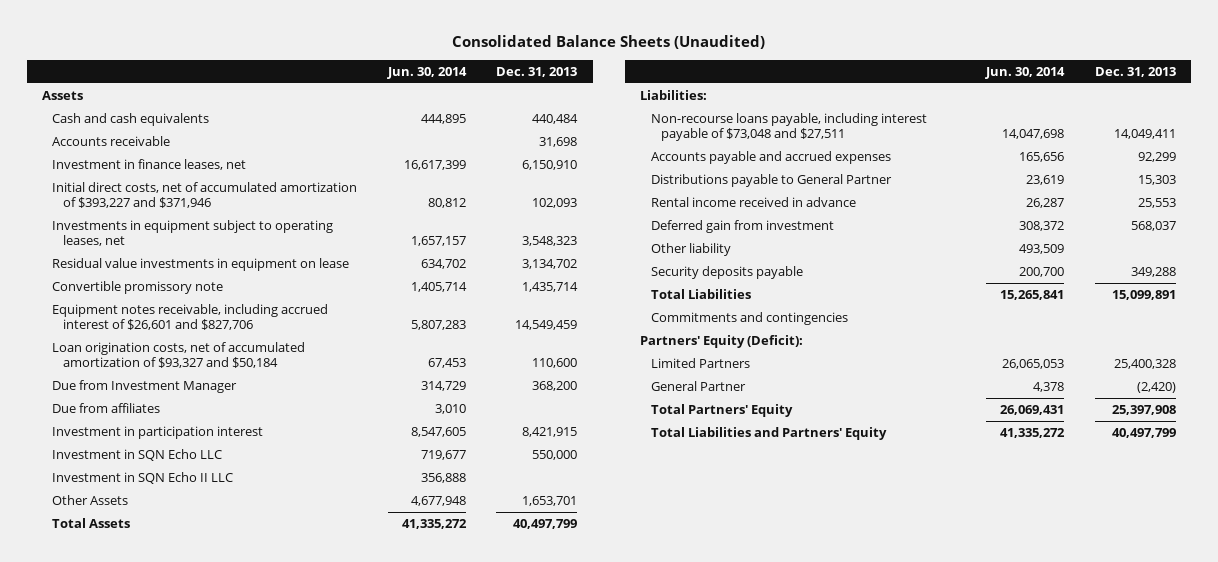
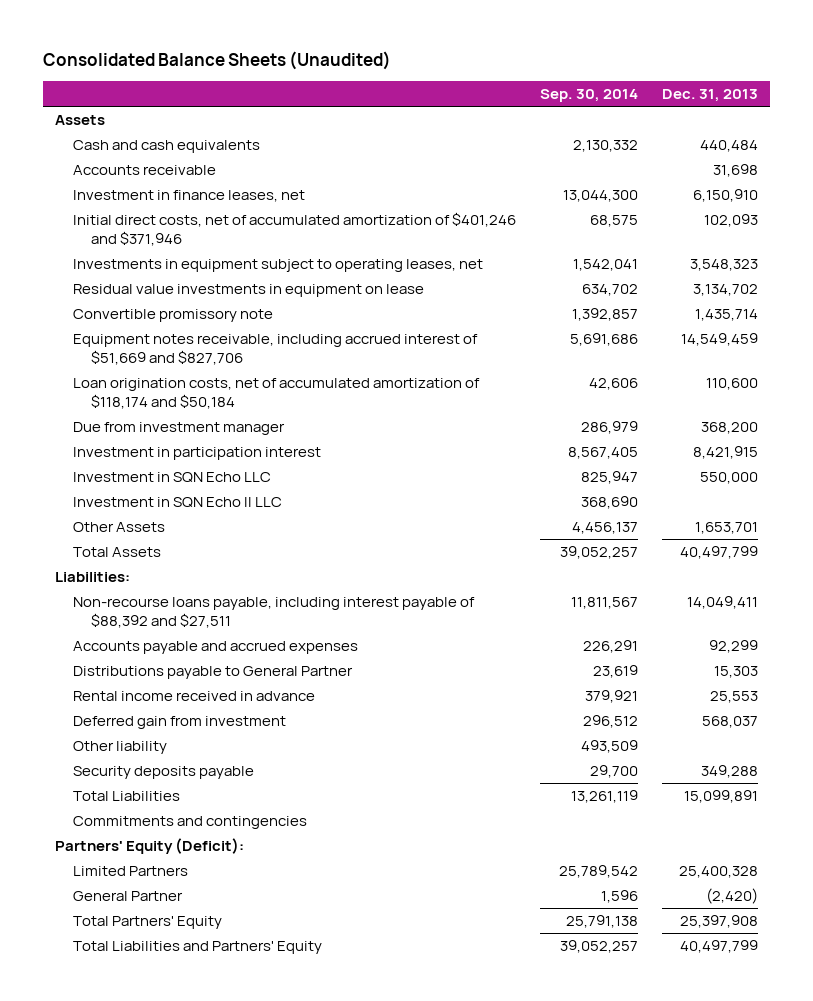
[386,66,467,79] Jun. 30, 2014 -> none
none -> [540,88,639,102] Sep. 30, 2014
[52,182,358,209] Initial direct costs, net of accumulated amortization of $393,227 and $371,946 -> [73,212,517,246] Initial direct costs, net of accumulated amortization of $401,246 and $371,946
[52,403,161,414] Due from affiliates -> none
[52,304,329,331] Equipment notes receivable, including accrued interest of $26,601 and $827,706 -> [73,334,479,365] Equipment notes receivable, including accrued interest of $51,669 and $827,706
[52,342,306,369] Loan origination costs, net of accumulated amortization of $93,327 and $50,184 -> [73,378,481,409] Loan origination costs, net of accumulated amortization of $118,174 and $50,184
[52,380,238,394] Due from Investment Manager -> [73,422,286,436] Due from investment manager
[650,113,927,142] Non-recourse loans payable, including interest payable of $73,048 and $27,511 -> [73,597,476,628] Non-recourse loans payable, including interest payable of $88,392 and $27,511

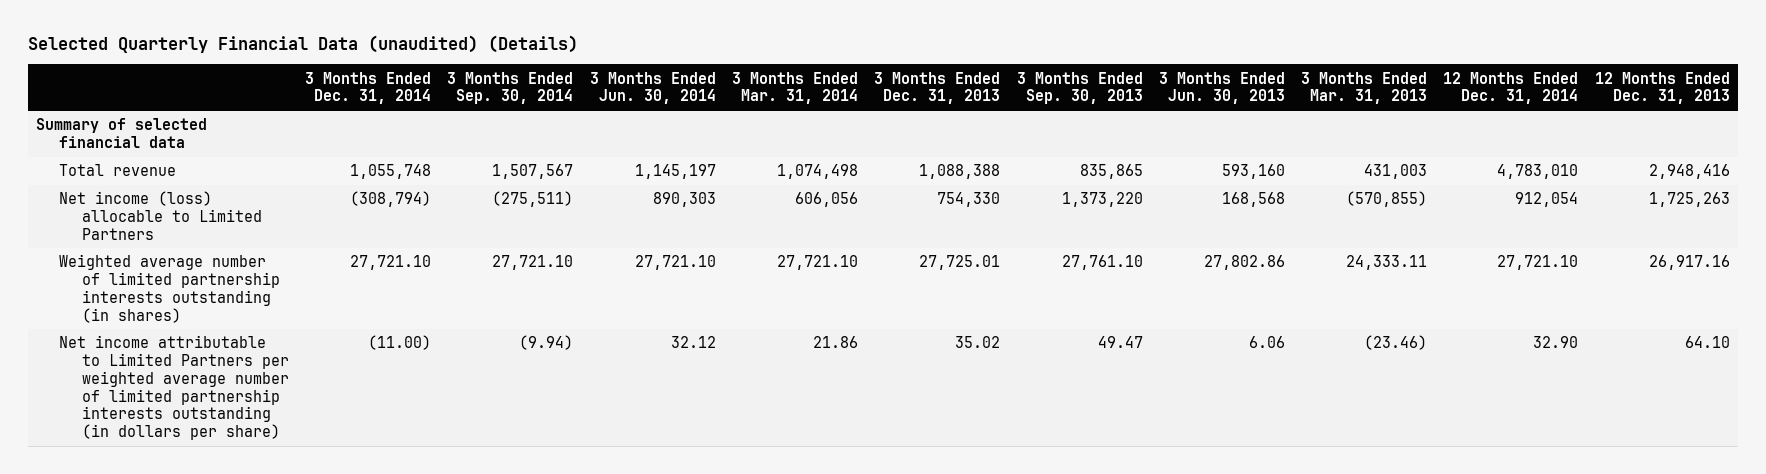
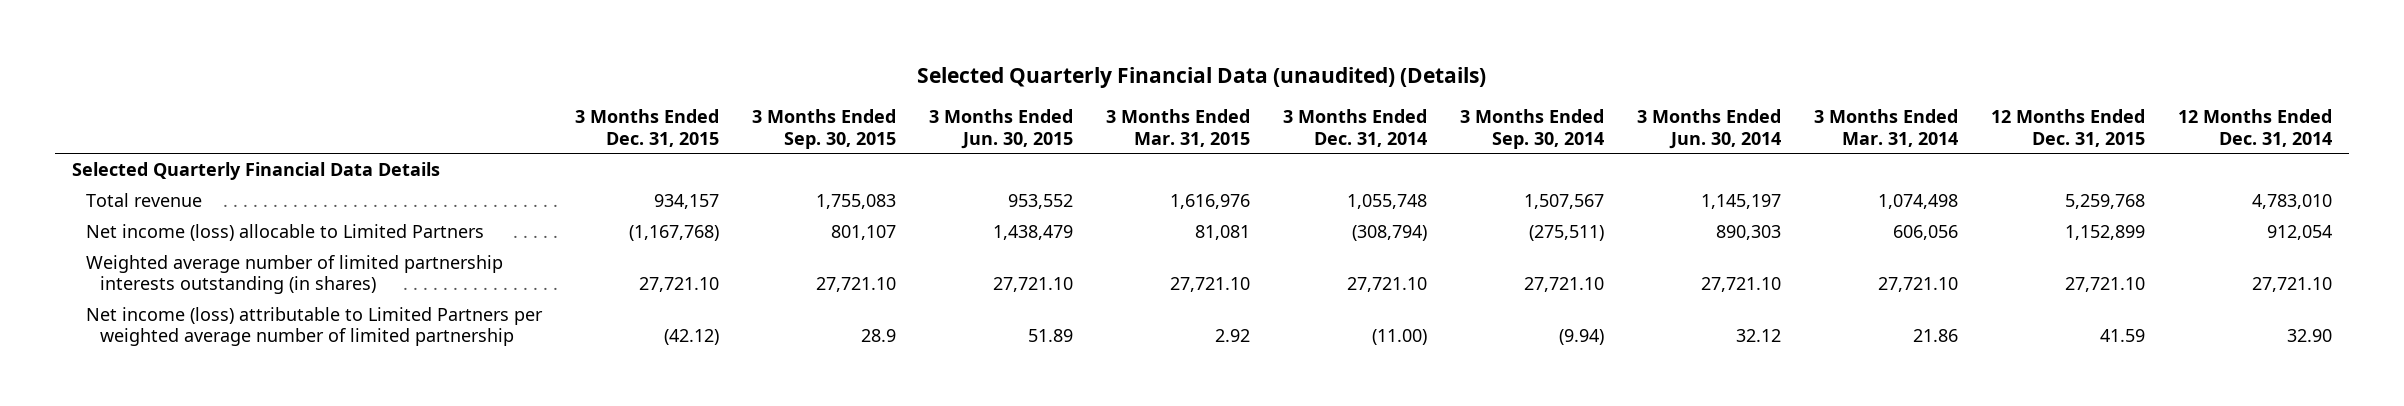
[874,71,1001,105] 3 Months Ended Dec. 31, 2013 -> none
[1016,71,1143,105] 3 Months Ended Sep. 30, 2013 -> none
[1158,71,1285,105] 3 Months Ended Jun. 30, 2013 -> none
[1301,71,1428,105] 3 Months Ended Mar. 31, 2013 -> none
[1594,71,1730,105] 12 Months Ended Dec. 31, 2013 -> none
none -> [574,109,719,147] 3 Months Ended Dec. 31, 2015
none -> [751,109,896,149] 3 Months Ended Sep. 30, 2015
none -> [928,109,1073,149] 3 Months Ended Jun. 30, 2015
none -> [1106,109,1251,147] 3 Months Ended Mar. 31, 2015
none -> [1991,109,2146,147] 12 Months Ended Dec. 31, 2015
[35,118,207,148] Summary of selected financial data -> none
none -> [71,161,440,180] Selected Quarterly Financial Data Details
[58,335,289,441] Net income attributable to Limited Partners per weighted average number of limited partnership interests outstanding (in dollars per share) -> [85,306,543,347] Net income (loss) attributable to Limited Partners per weighted average number of limited partnership

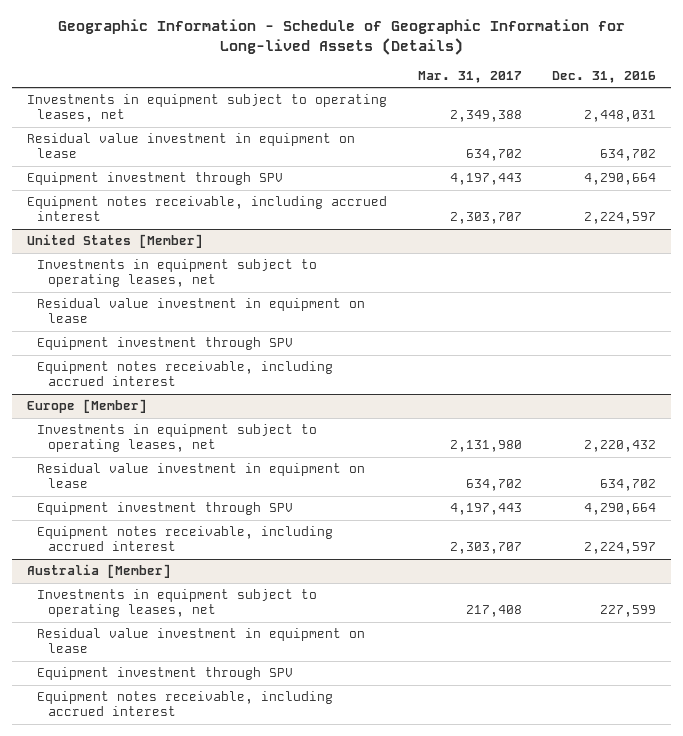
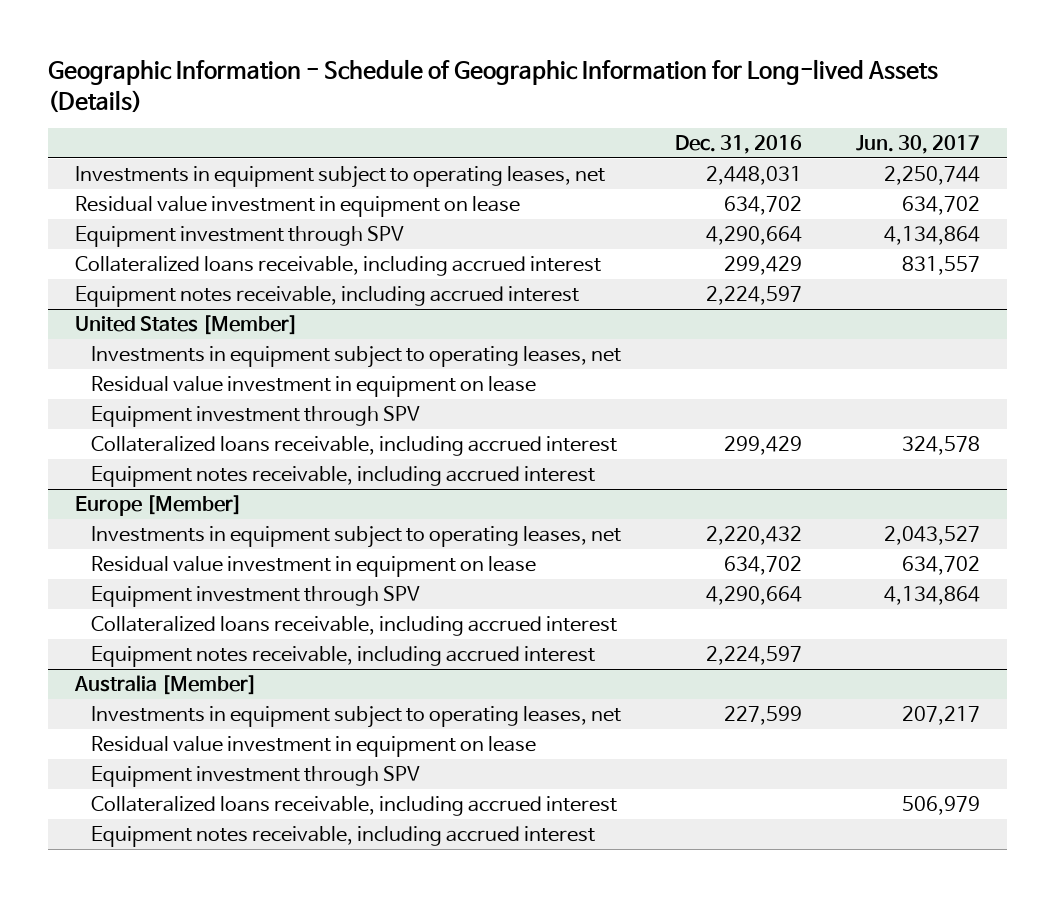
[417,70,522,83] Mar. 31, 2017 -> none
none -> [855,134,980,154] Jun. 30, 2017
none -> [75,255,602,276] Collateralized loans receivable, including accrued interest
none -> [90,435,617,456] Collateralized loans receivable, including accrued interest
none -> [90,615,617,636] Collateralized loans receivable, including accrued interest
none -> [90,795,617,816] Collateralized loans receivable, including accrued interest

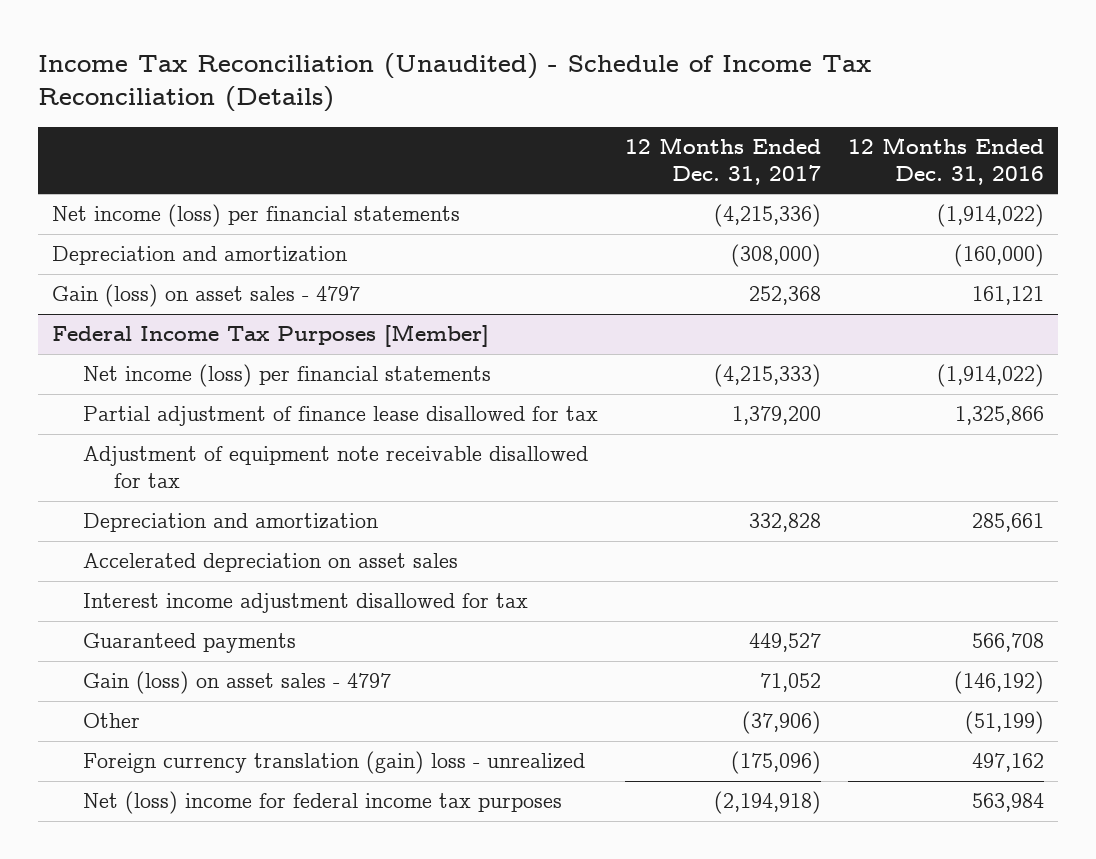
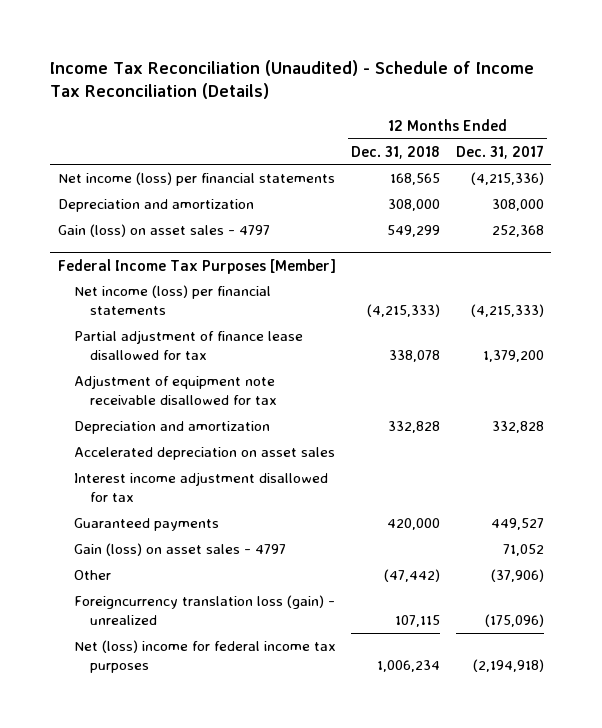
[848,136,1045,186] 12 Months Ended Dec. 31, 2016 -> none
none -> [351,145,441,159] Dec. 31, 2018
[730,244,821,268] (308,000) -> [491,199,544,212] 308,000
[82,751,585,775] Foreign currency translation (gain) loss - unrealized -> [74,595,336,626] Foreigncurrency translation loss (gain) - unrealized

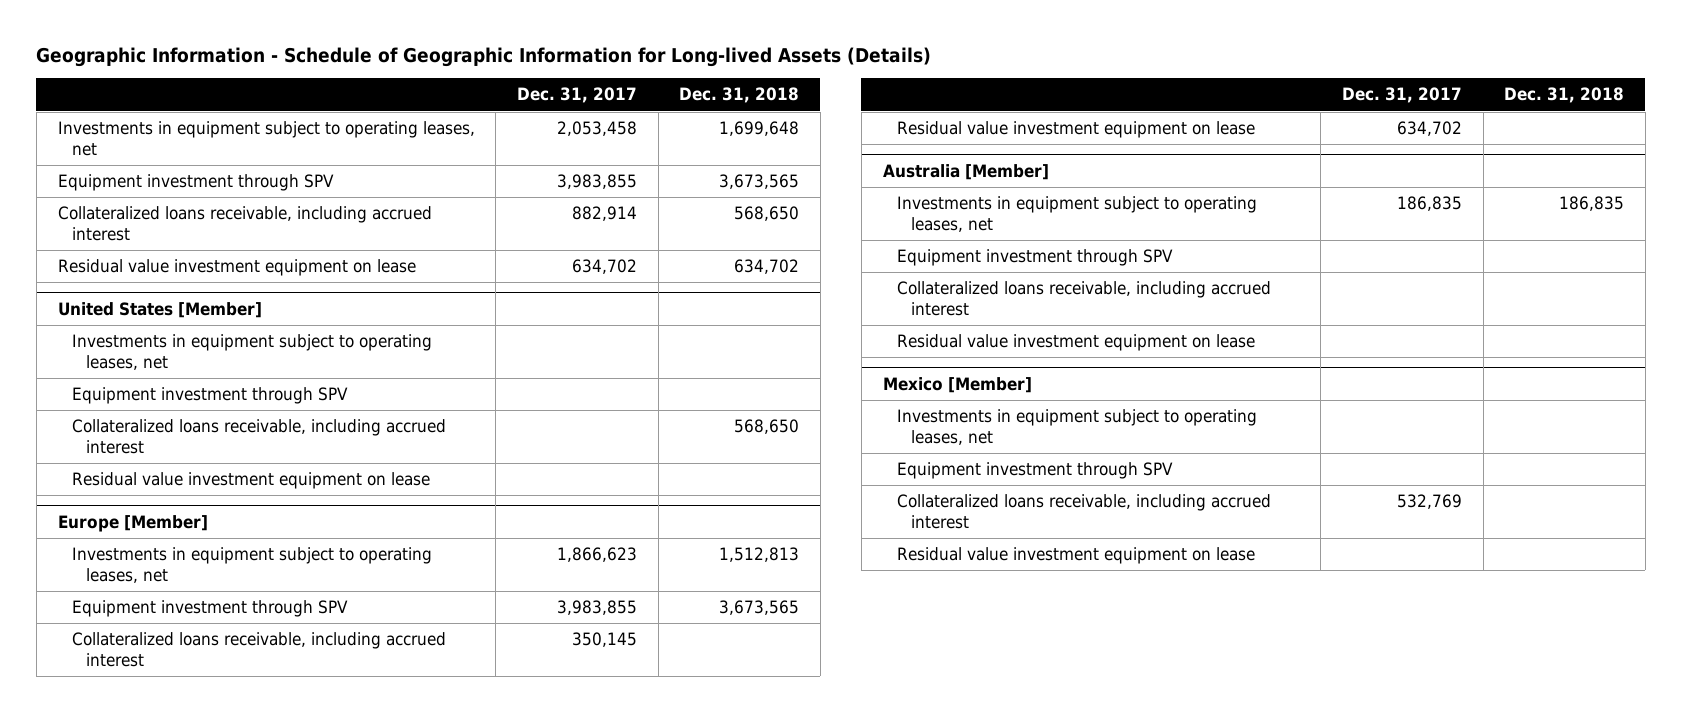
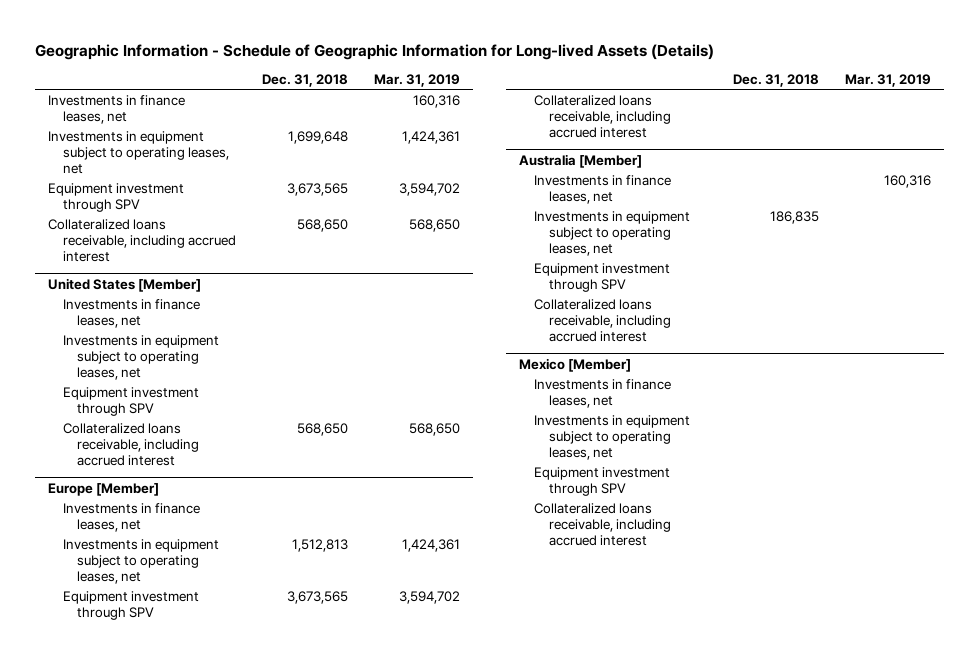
[516,87,637,104] Dec. 31, 2017 -> none
none -> [373,73,460,87] Mar. 31, 2019
none -> [47,94,185,124] Investments in finance leases, net
[57,259,416,277] Residual value investment equipment on lease -> none
none -> [62,298,200,328] Investments in finance leases, net
[71,472,430,490] Residual value investment equipment on lease -> none
none -> [62,502,200,532] Investments in finance leases, net
[896,121,1255,139] Residual value investment equipment on lease -> none
none -> [533,174,671,204] Investments in finance leases, net
[896,334,1255,352] Residual value investment equipment on lease -> none
none -> [533,378,671,408] Investments in finance leases, net
[896,547,1255,565] Residual value investment equipment on lease -> none

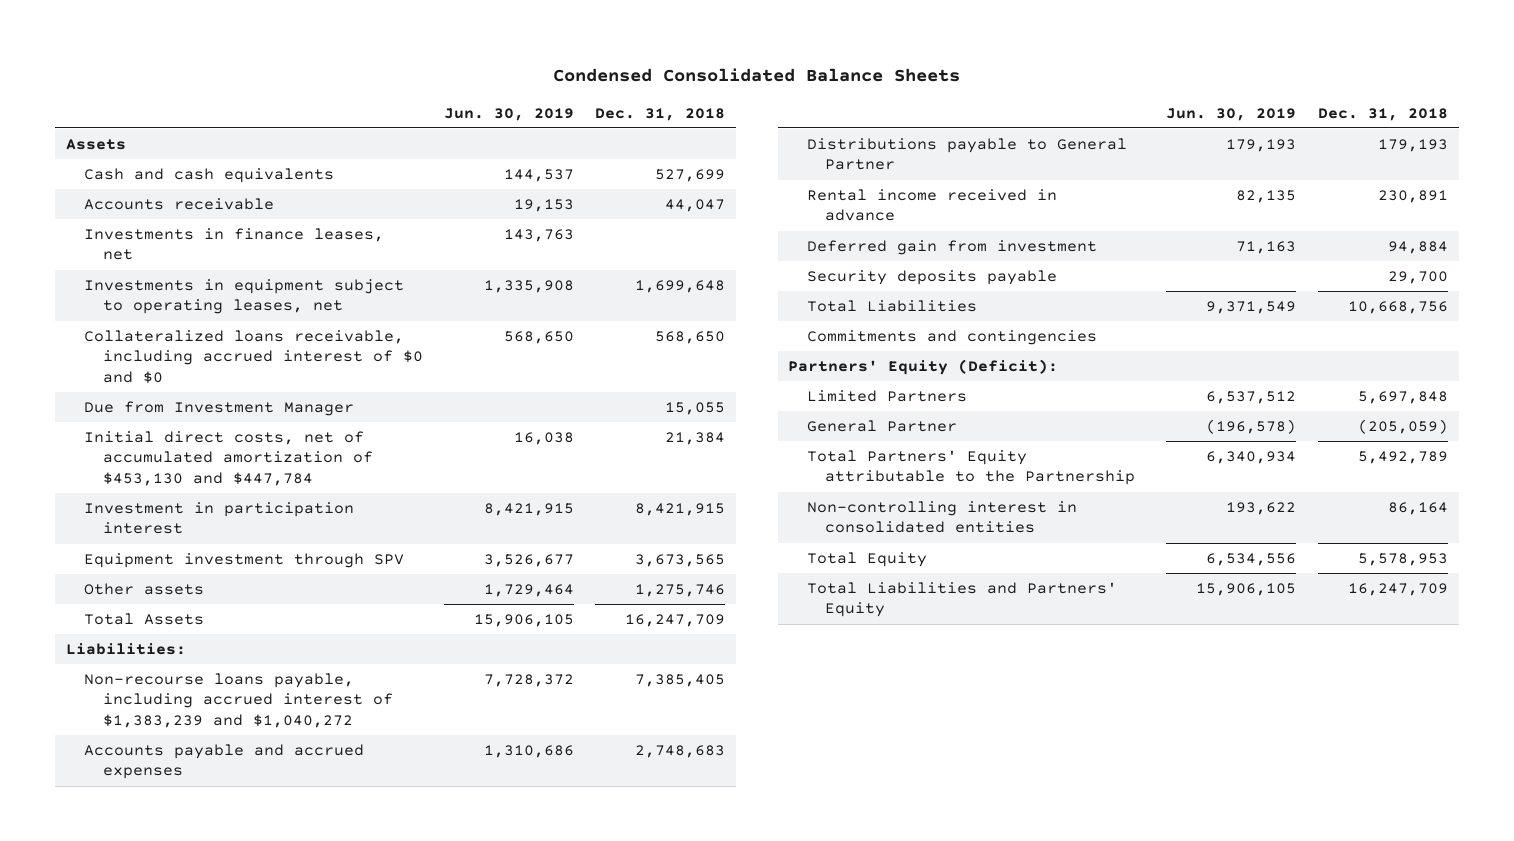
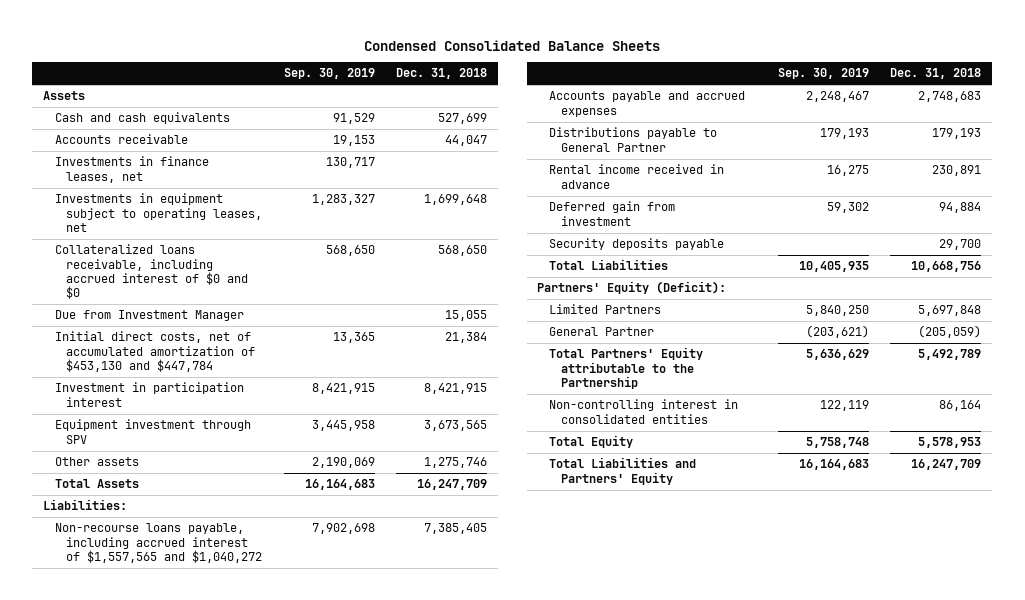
[444,107,575,121] Jun. 30, 2019 -> none
none -> [283,68,375,80] Sep. 30, 2019
[84,672,393,728] Non-recourse loans payable, including accrued interest of $1,383,239 and $1,040,272 -> [54,523,263,563] Non-recourse loans payable, including accrued interest of $1,557,565 and $1,040,272
[806,329,1097,345] Commitments and contingencies -> none

